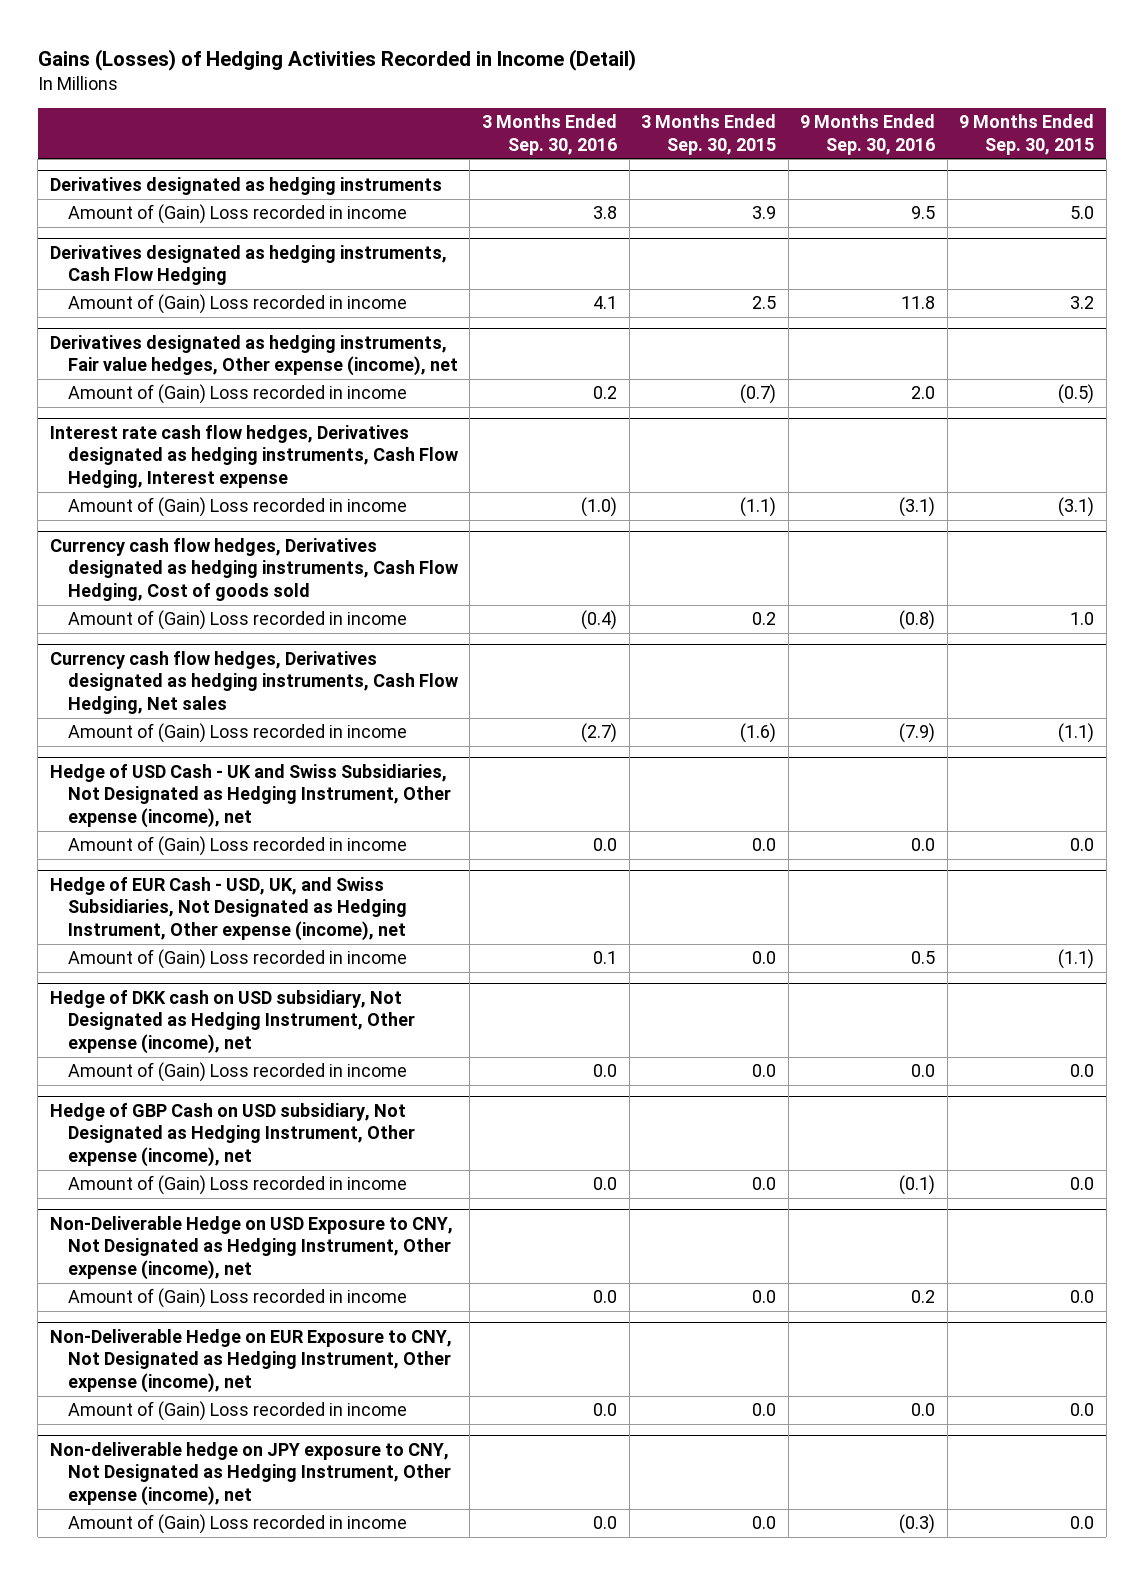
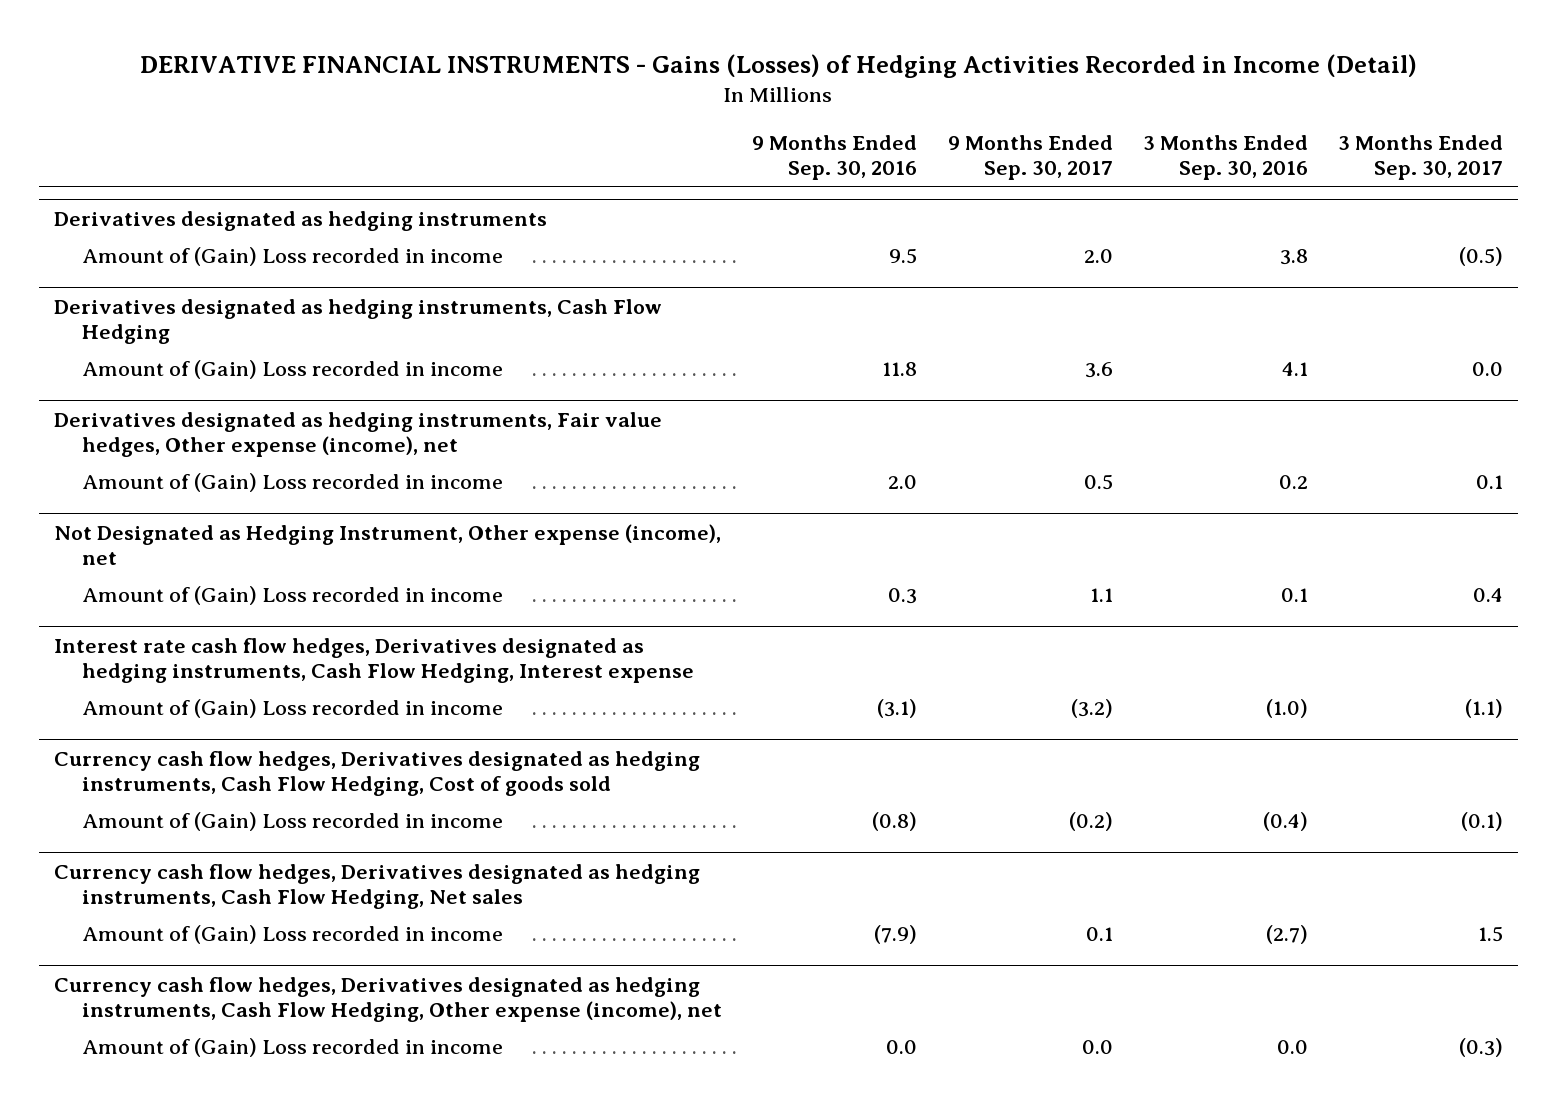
[37,48,636,71] Gains (Losses) of Hedging Activities Recorded in Income (Detail) -> [140,53,1418,78] DERIVATIVE FINANCIAL INSTRUMENTS - Gains (Losses) of Hedging Activities Recorded in Income (Detail)
[641,114,777,155] 3 Months Ended Sep. 30, 2015 -> none
[959,114,1095,155] 9 Months Ended Sep. 30, 2015 -> none
none -> [947,134,1113,180] 9 Months Ended Sep. 30, 2017
none -> [1337,134,1503,180] 3 Months Ended Sep. 30, 2017
none -> [53,523,721,565] Not Designated as Hedging Instrument, Other expense (income), net
none -> [82,586,504,606] Amount of (Gain) Loss recorded in income
[49,763,451,828] Hedge of USD Cash - UK and Swiss Subsidiaries, Not Designated as Hedging Instrument, Other expense (income), net -> none
[67,836,407,857] Amount of (Gain) Loss recorded in income -> none
[49,876,407,941] Hedge of EUR Cash - USD, UK, and Swiss Subsidiaries, Not Designated as Hedging Instrument, Other expense (income), net -> none
[67,949,407,970] Amount of (Gain) Loss recorded in income -> none
[49,989,415,1054] Hedge of DKK cash on USD subsidiary, Not Designated as Hedging Instrument, Other expense (income), net -> none
[67,1062,407,1083] Amount of (Gain) Loss recorded in income -> none
[49,1102,415,1167] Hedge of GBP Cash on USD subsidiary, Not Designated as Hedging Instrument, Other expense (income), net -> none
[67,1175,407,1196] Amount of (Gain) Loss recorded in income -> none
[49,1215,453,1280] Non-Deliverable Hedge on USD Exposure to CNY, Not Designated as Hedging Instrument, Other expense (income), net -> none
[67,1288,407,1309] Amount of (Gain) Loss recorded in income -> none
[49,1328,452,1393] Non-Deliverable Hedge on EUR Exposure to CNY, Not Designated as Hedging Instrument, Other expense (income), net -> none
none -> [53,976,723,1022] Currency cash flow hedges, Derivatives designated as hedging instruments, Cash Flow Hedging, Other expense (income), net
[49,1441,451,1506] Non-deliverable hedge on JPY exposure to CNY, Not Designated as Hedging Instrument, Other expense (income), net -> none
[67,1514,407,1535] Amount of (Gain) Loss recorded in income -> none

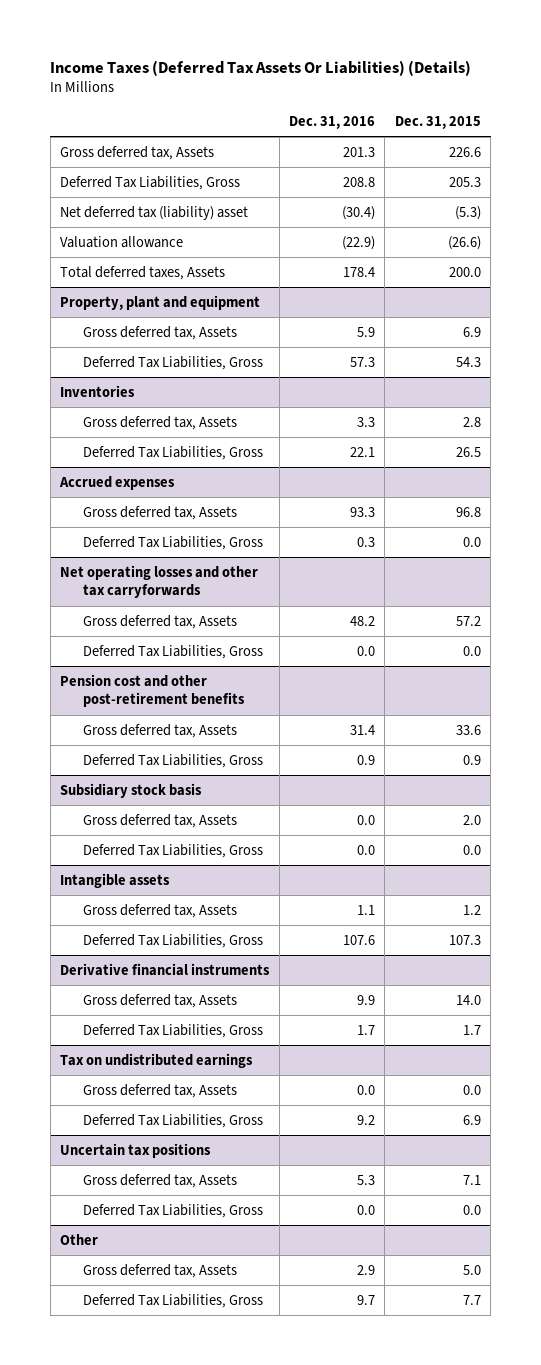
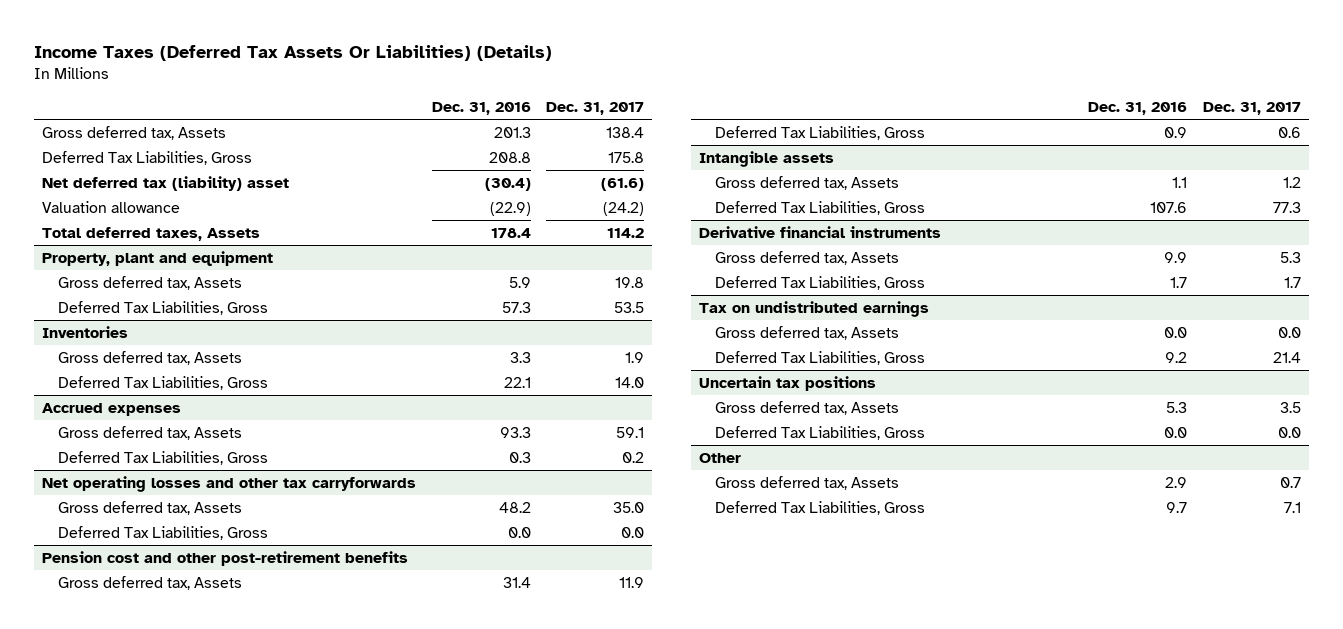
[394,116,481,130] Dec. 31, 2015 -> none
none -> [546,102,645,116] Dec. 31, 2017
[60,782,203,798] Subsidiary stock basis -> none
[82,813,237,828] Gross deferred tax, Assets -> none
[82,843,263,858] Deferred Tax Liabilities, Gross -> none

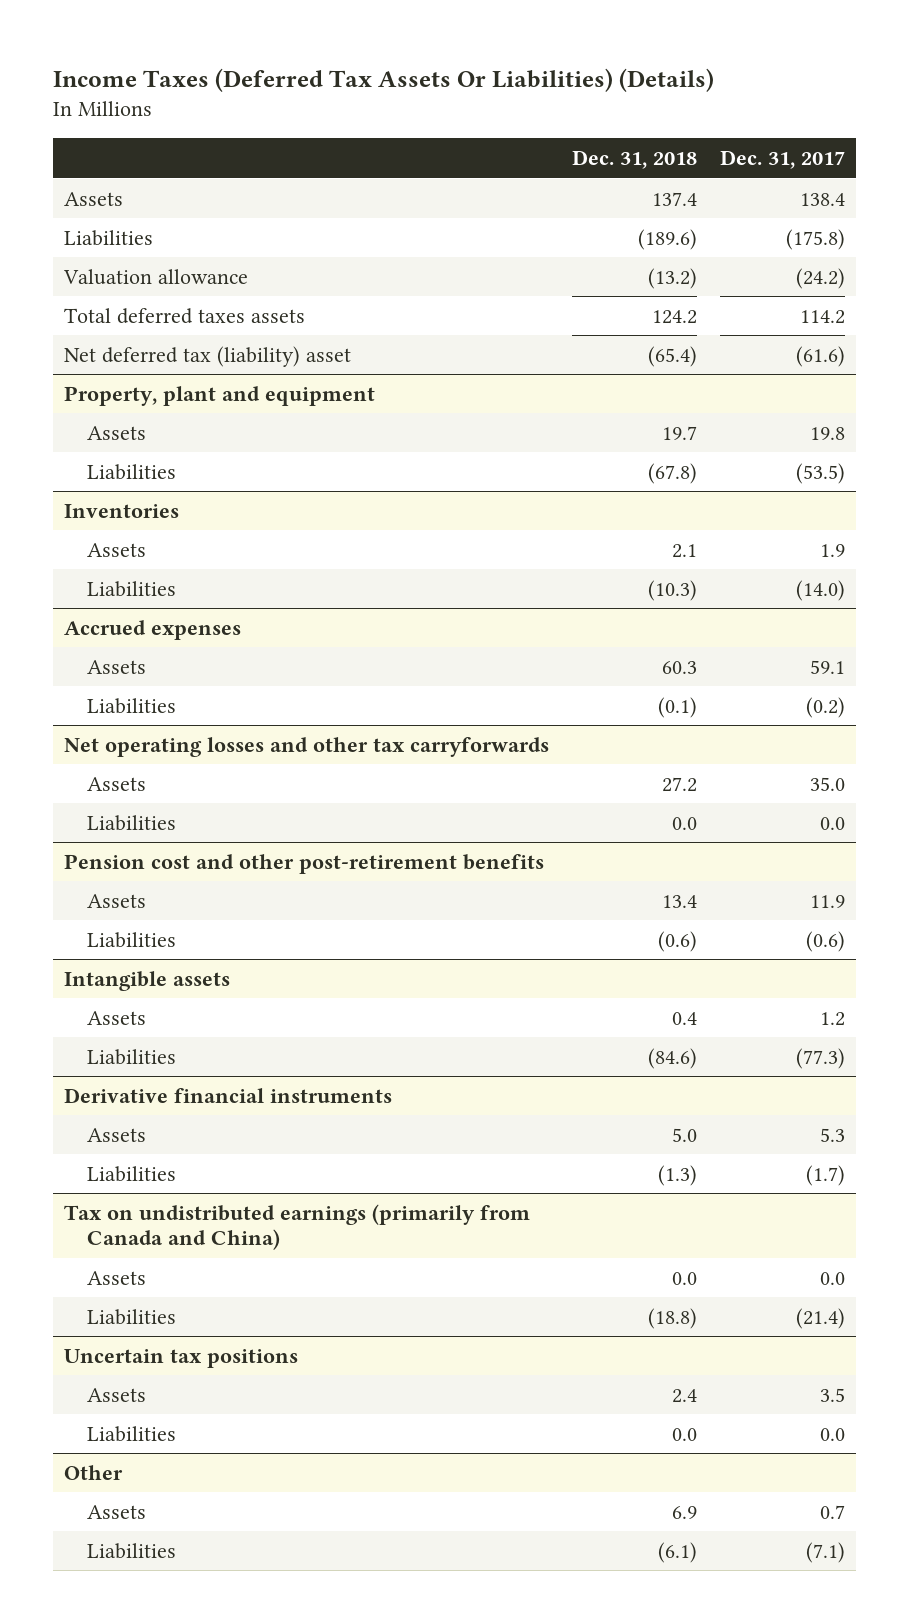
[431,102,531,116] Dec. 31, 2016 -> none
none -> [572,150,698,170] Dec. 31, 2018
[42,125,227,140] Gross deferred tax, Assets -> [64,191,124,206] Assets
[42,150,253,165] Deferred Tax Liabilities, Gross -> [64,229,154,246] Liabilities
[608,151,645,163] 175.8 -> [785,228,845,250] (175.8)
[42,226,261,241] Total deferred taxes, Assets -> [64,307,306,324] Total deferred taxes assets
[42,175,290,191] Net deferred tax (liability) asset -> [64,345,352,367] Net deferred tax (liability) asset
[58,275,243,290] Gross deferred tax, Assets -> [87,425,147,440] Assets
[58,300,269,315] Deferred Tax Liabilities, Gross -> [87,463,177,480] Liabilities
[614,301,645,313] 53.5 -> [795,462,845,484] (53.5)
[58,350,243,365] Gross deferred tax, Assets -> [87,542,147,557] Assets
[58,375,269,390] Deferred Tax Liabilities, Gross -> [87,580,177,597] Liabilities
[615,376,645,388] 14.0 -> [795,579,845,601] (14.0)
[58,425,243,440] Gross deferred tax, Assets -> [87,659,147,674] Assets
[58,450,269,465] Deferred Tax Liabilities, Gross -> [87,697,177,714] Liabilities
[622,451,645,463] 0.2 -> [805,696,845,718] (0.2)
[58,500,243,515] Gross deferred tax, Assets -> [87,776,147,791] Assets
[58,525,269,540] Deferred Tax Liabilities, Gross -> [87,814,177,831] Liabilities
[58,575,243,590] Gross deferred tax, Assets -> [87,893,147,908] Assets
[714,125,925,140] Deferred Tax Liabilities, Gross -> [87,931,177,948] Liabilities
[1277,126,1301,138] 0.6 -> [805,930,845,952] (0.6)
[714,175,899,190] Gross deferred tax, Assets -> [87,1010,147,1025] Assets
[714,200,925,215] Deferred Tax Liabilities, Gross -> [87,1048,177,1065] Liabilities
[1272,201,1301,213] 77.3 -> [795,1047,845,1069] (77.3)
[714,250,899,265] Gross deferred tax, Assets -> [87,1127,147,1142] Assets
[714,275,925,290] Deferred Tax Liabilities, Gross -> [87,1165,177,1182] Liabilities
[1283,276,1301,288] 1.7 -> [805,1164,845,1186] (1.7)
[698,300,929,317] Tax on undistributed earnings -> [64,1203,531,1251] Tax on undistributed earnings (primarily from Canada and China)
[714,325,899,340] Gross deferred tax, Assets -> [87,1270,147,1285] Assets
[714,350,925,365] Deferred Tax Liabilities, Gross -> [87,1308,177,1325] Liabilities
[1272,351,1301,363] 21.4 -> [795,1307,845,1329] (21.4)
[714,400,899,415] Gross deferred tax, Assets -> [87,1387,147,1402] Assets
[714,425,925,440] Deferred Tax Liabilities, Gross -> [87,1425,177,1442] Liabilities
[714,475,899,490] Gross deferred tax, Assets -> [87,1504,147,1519] Assets
[714,500,925,515] Deferred Tax Liabilities, Gross -> [87,1542,177,1559] Liabilities
[1283,501,1301,513] 7.1 -> [805,1541,845,1563] (7.1)

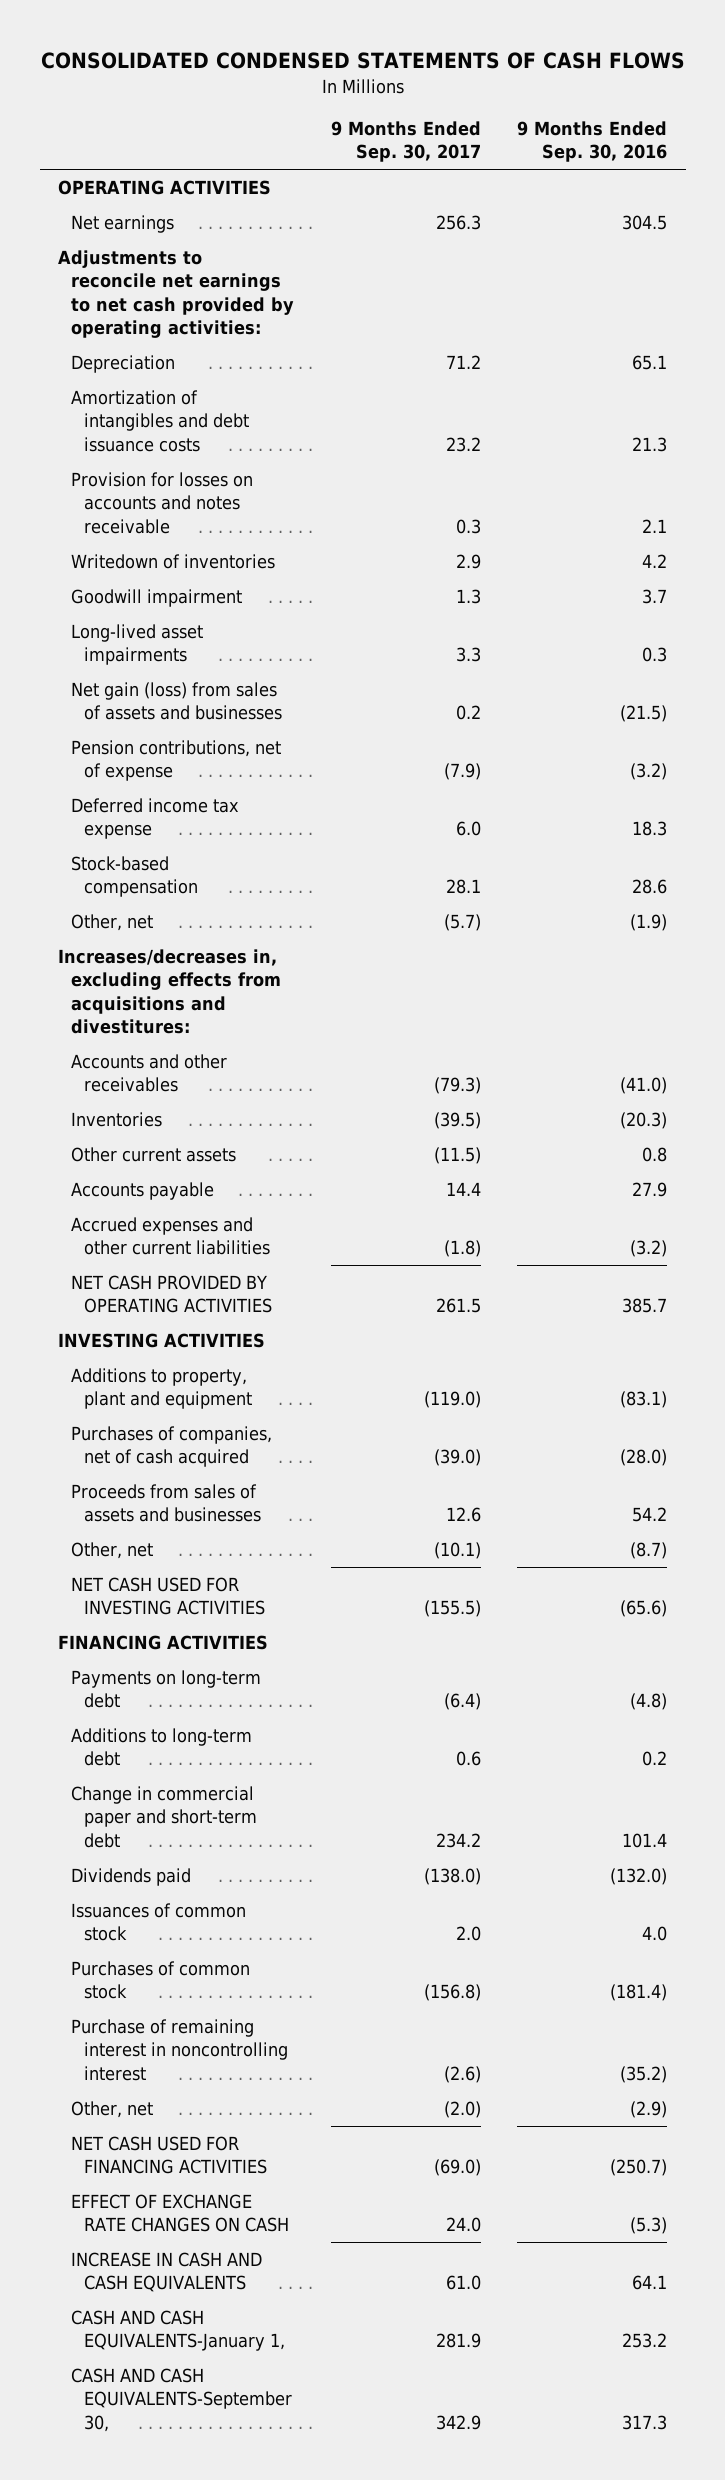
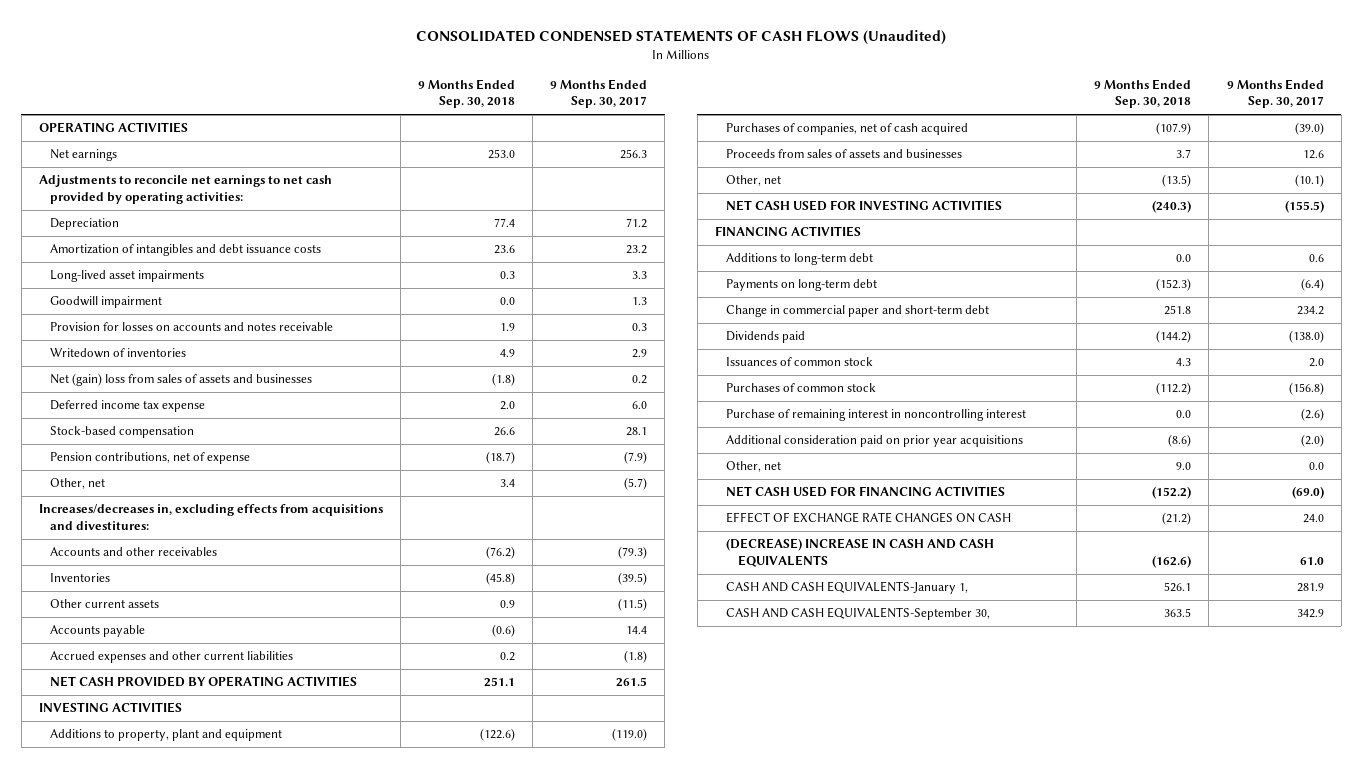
[40,52,685,70] CONSOLIDATED CONDENSED STATEMENTS OF CASH FLOWS -> [416,30,947,46] CONSOLIDATED CONDENSED STATEMENTS OF CASH FLOWS (Unaudited)
[517,121,668,163] 9 Months Ended Sep. 30, 2016 -> none
none -> [417,79,515,109] 9 Months Ended Sep. 30, 2018
[71,624,204,666] Long-lived asset impairments -> [50,270,205,283] Long-lived asset impairments
[71,589,243,608] Goodwill impairment -> [50,296,163,309] Goodwill impairment
[71,682,283,721] Net gain (loss) from sales of assets and businesses -> [50,373,313,387] Net (gain) loss from sales of assets and businesses
[71,740,282,782] Pension contributions, net of expense -> [50,452,251,465] Pension contributions, net of expense
[71,1670,262,1709] Payments on long-term debt -> [726,279,878,292] Payments on long-term debt
none -> [726,435,1024,448] Additional consideration paid on prior year acquisitions
[443,2101,481,2119] (2.0) -> [1308,462,1324,471] 0.0
[71,2252,263,2293] INCREASE IN CASH AND CASH EQUIVALENTS -> [726,538,995,567] (DECREASE) INCREASE IN CASH AND CASH EQUIVALENTS

